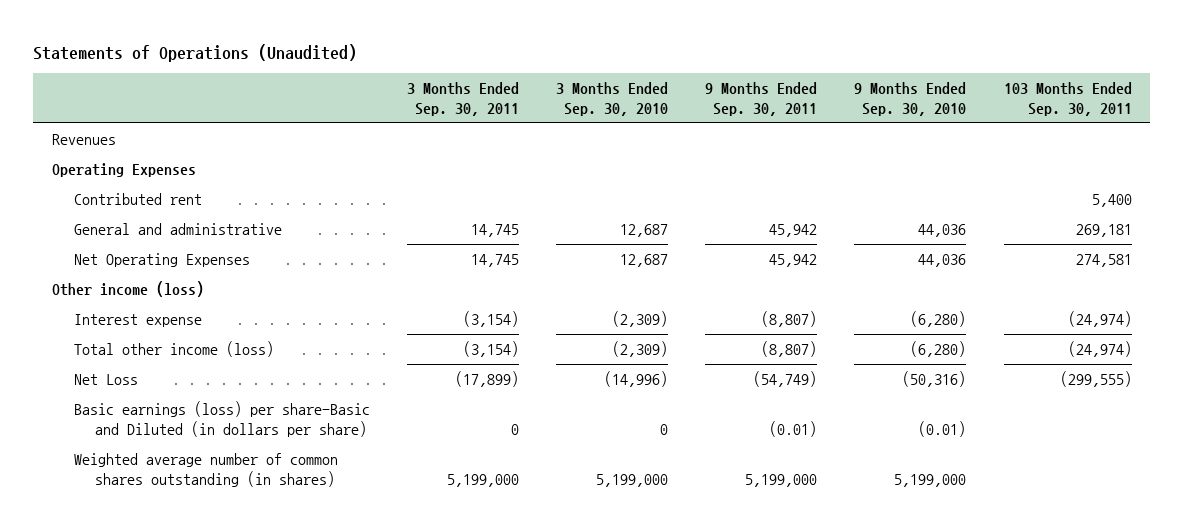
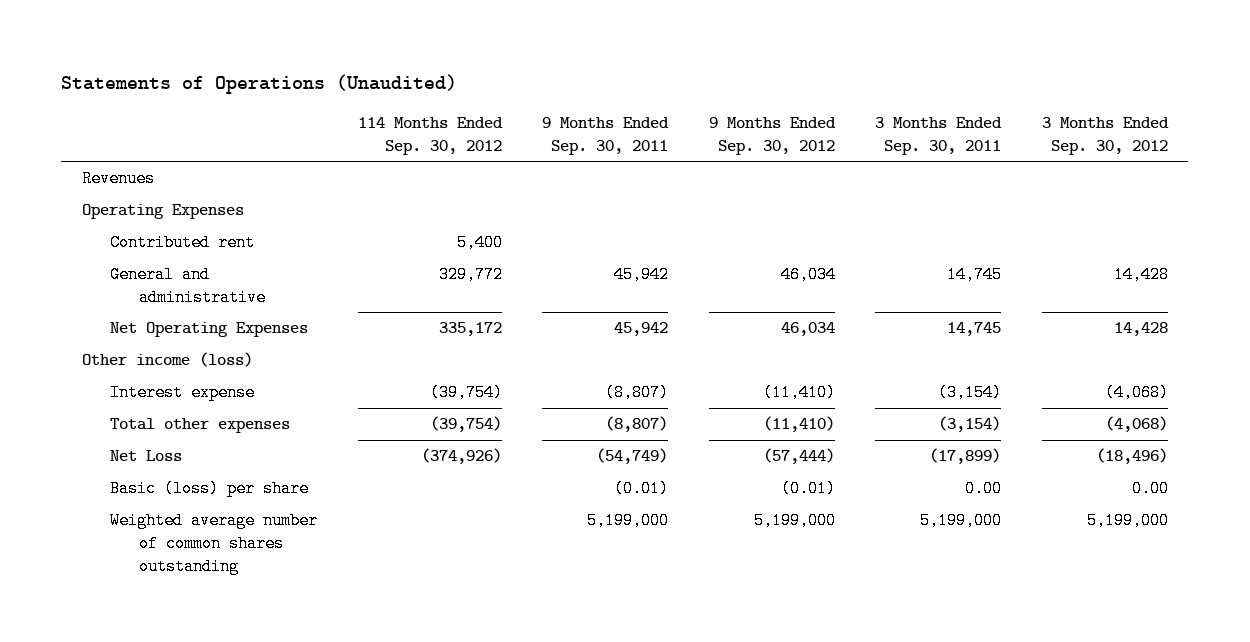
[556,82,669,116] 3 Months Ended Sep. 30, 2010 -> none
[854,82,967,116] 9 Months Ended Sep. 30, 2010 -> none
[1003,82,1132,116] 103 Months Ended Sep. 30, 2011 -> none
none -> [357,117,503,155] 114 Months Ended Sep. 30, 2012
none -> [708,117,836,155] 9 Months Ended Sep. 30, 2012
none -> [1041,117,1169,155] 3 Months Ended Sep. 30, 2012
[73,341,274,358] Total other income (loss) -> [110,418,291,434] Total other expenses
[73,401,370,437] Basic earnings (loss) per share-Basic and Diluted (in dollars per share) -> [110,480,310,498] Basic (loss) per share
[510,423,519,435] 0 -> [965,480,1003,498] 0.00
[73,453,338,487] Weighted average number of common shares outstanding (in shares) -> [110,512,319,575] Weighted average number of common shares outstanding

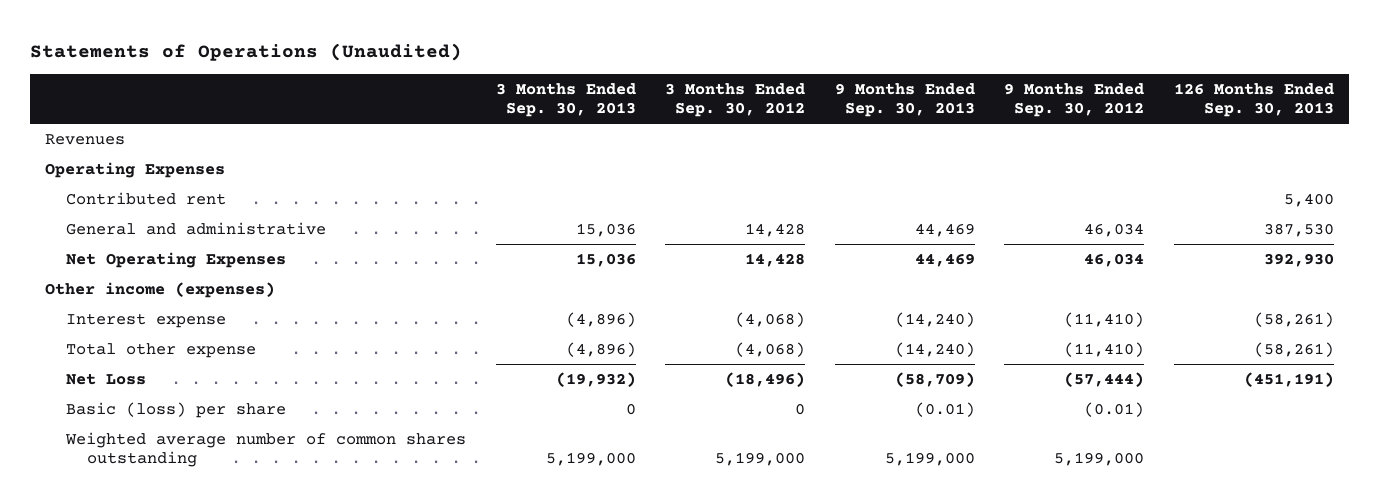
[357,117,503,155] 114 Months Ended Sep. 30, 2012 -> none
[542,117,670,155] 9 Months Ended Sep. 30, 2011 -> none
[875,117,1003,155] 3 Months Ended Sep. 30, 2011 -> none
none -> [495,82,636,118] 3 Months Ended Sep. 30, 2013
none -> [834,82,975,118] 9 Months Ended Sep. 30, 2013
none -> [1173,82,1334,118] 126 Months Ended Sep. 30, 2013
[81,352,253,368] Other income (loss) -> [45,281,276,298] Other income (expenses)
[110,418,291,434] Total other expenses -> [66,342,257,358] Total other expense
[1131,480,1169,498] 0.00 -> [795,402,806,415] 0

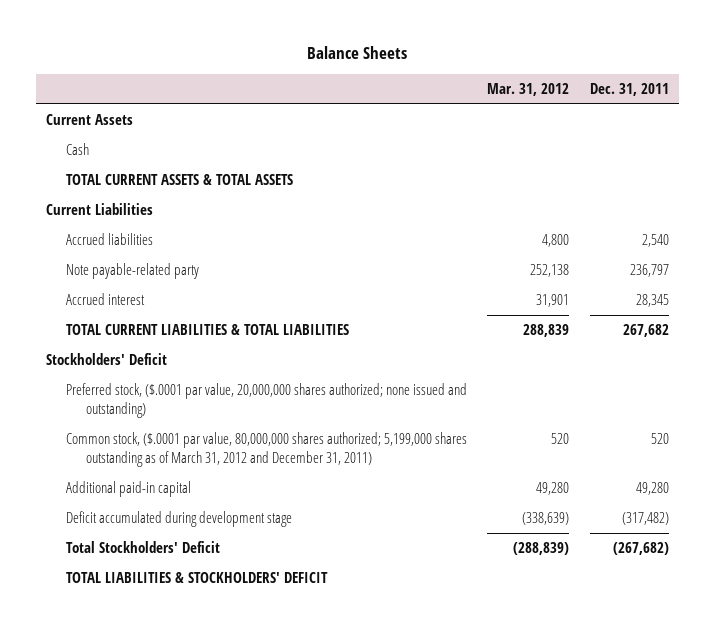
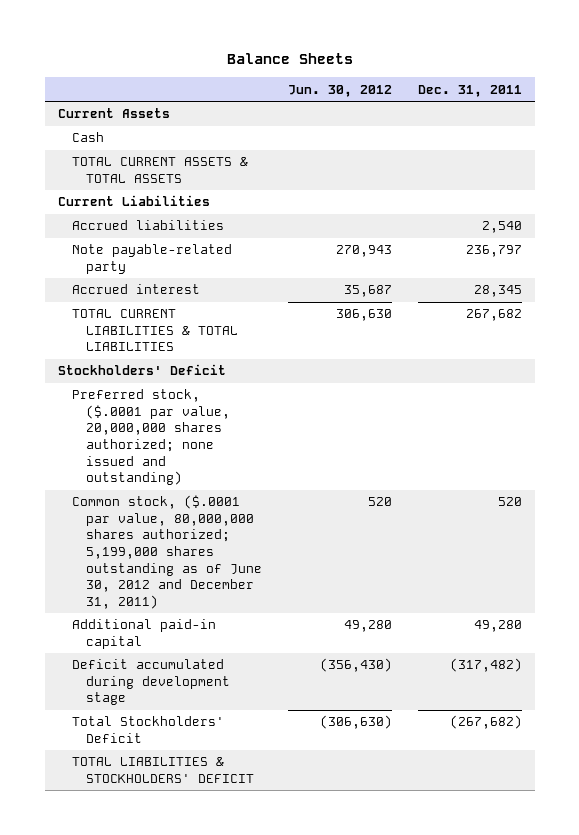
[487,82,570,96] Mar. 31, 2012 -> none
none -> [287,84,392,97] Jun. 30, 2012
[65,432,467,468] Common stock, ($.0001 par value, 80,000,000 shares authorized; 5,199,000 shares outstanding as of March 31, 2012 and December 31, 2011) -> [71,495,262,609] Common stock, ($.0001 par value, 80,000,000 shares authorized; 5,199,000 shares outstanding as of June 30, 2012 and December 31, 2011)

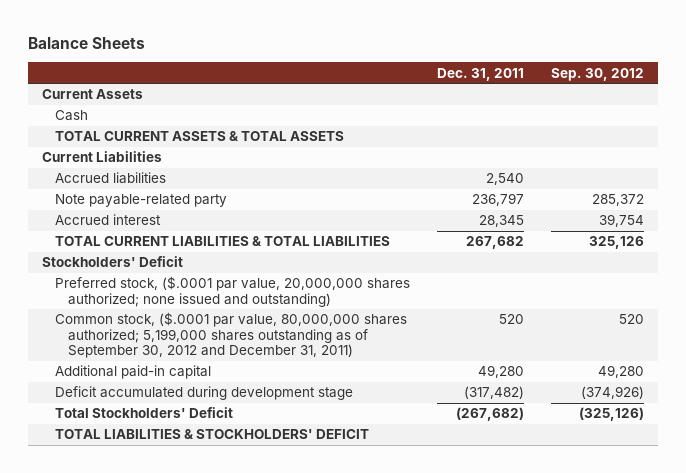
[287,84,392,97] Jun. 30, 2012 -> none
none -> [551,67,645,81] Sep. 30, 2012
[71,495,262,609] Common stock, ($.0001 par value, 80,000,000 shares authorized; 5,199,000 shares outstanding as of June 30, 2012 and December 31, 2011) -> [54,312,407,359] Common stock, ($.0001 par value, 80,000,000 shares authorized; 5,199,000 shares outstanding as of September 30, 2012 and December 31, 2011)

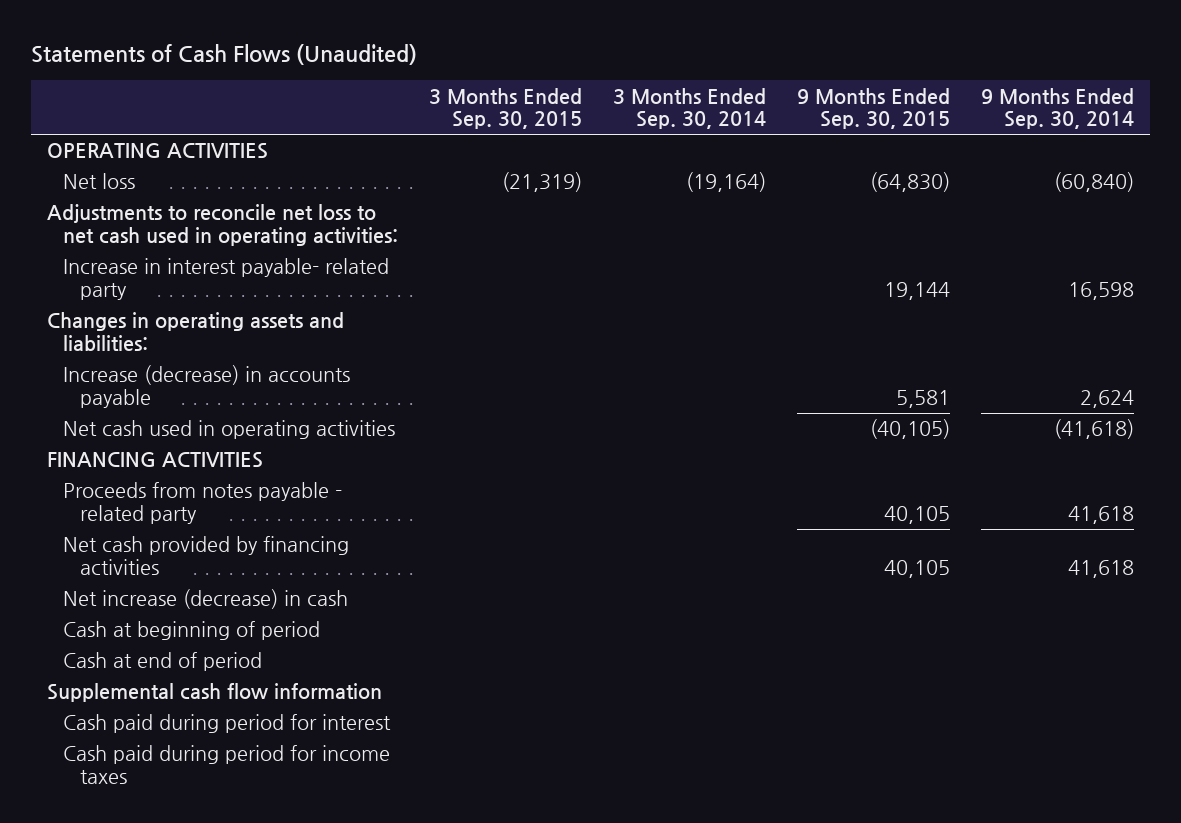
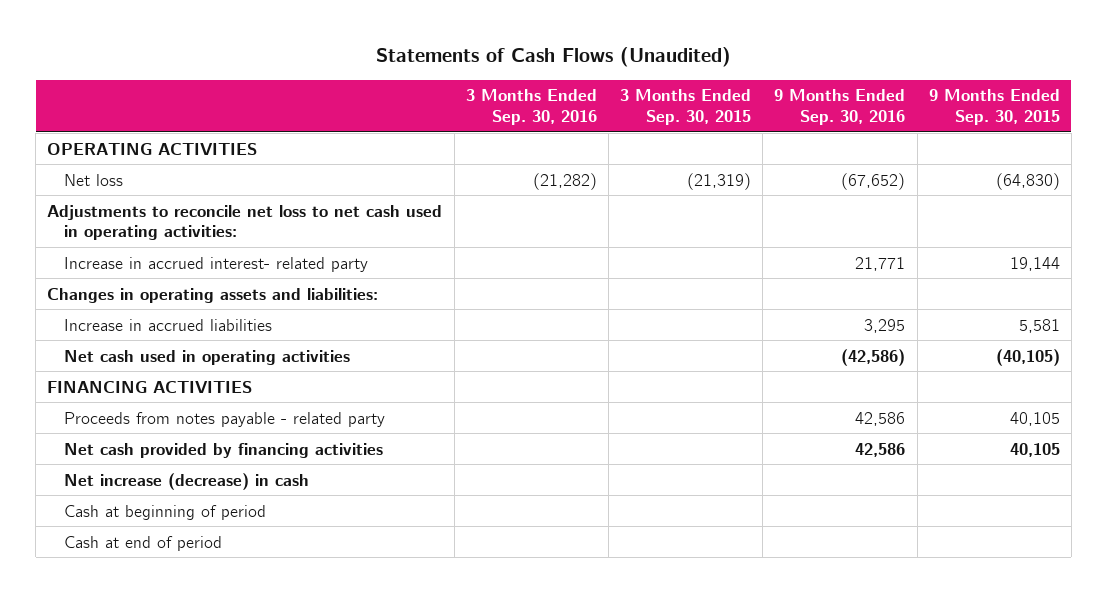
[613,87,767,130] 3 Months Ended Sep. 30, 2014 -> none
[981,87,1135,130] 9 Months Ended Sep. 30, 2014 -> none
none -> [465,89,597,125] 3 Months Ended Sep. 30, 2016
none -> [774,89,906,125] 9 Months Ended Sep. 30, 2016
[63,258,390,300] Increase in interest payable- related party -> [64,256,369,272] Increase in accrued interest- related party
[63,365,351,408] Increase (decrease) in accounts payable -> [64,318,273,331] Increase in accrued liabilities
[46,683,382,703] Supplemental cash flow information -> none
[63,714,392,734] Cash paid during period for interest -> none
[63,745,391,784] Cash paid during period for income taxes -> none

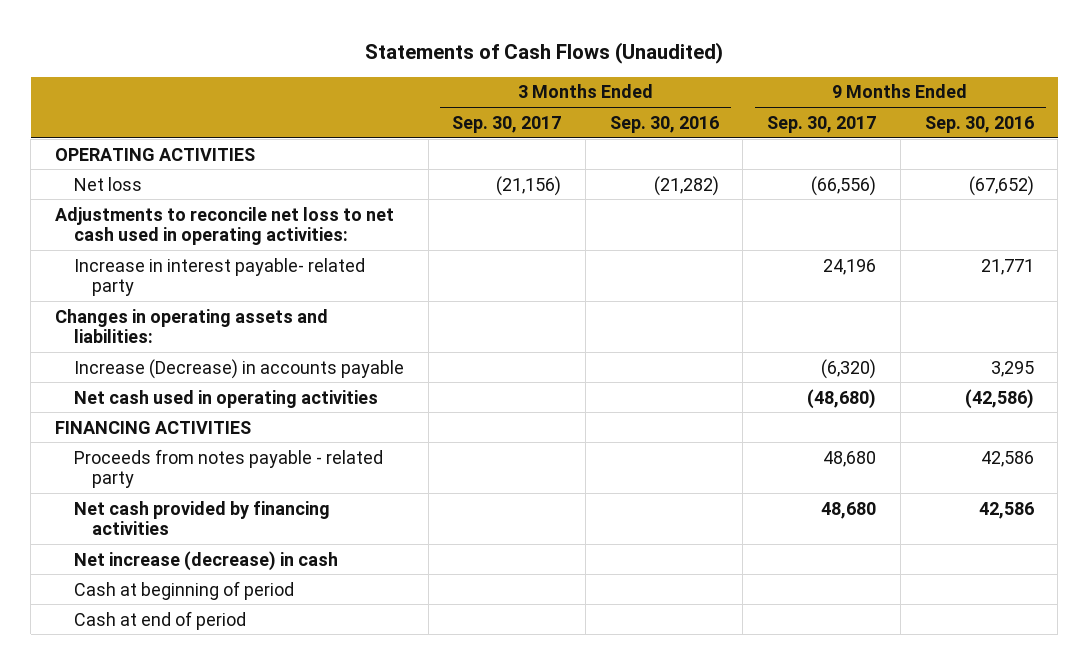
[620,89,752,125] 3 Months Ended Sep. 30, 2015 -> none
[928,89,1060,125] 9 Months Ended Sep. 30, 2015 -> none
none -> [452,115,562,133] Sep. 30, 2017
none -> [767,115,877,133] Sep. 30, 2017
[64,256,369,272] Increase in accrued interest- related party -> [73,257,365,297] Increase in interest payable- related party
[64,318,273,331] Increase in accrued liabilities -> [73,358,404,379] Increase (Decrease) in accounts payable

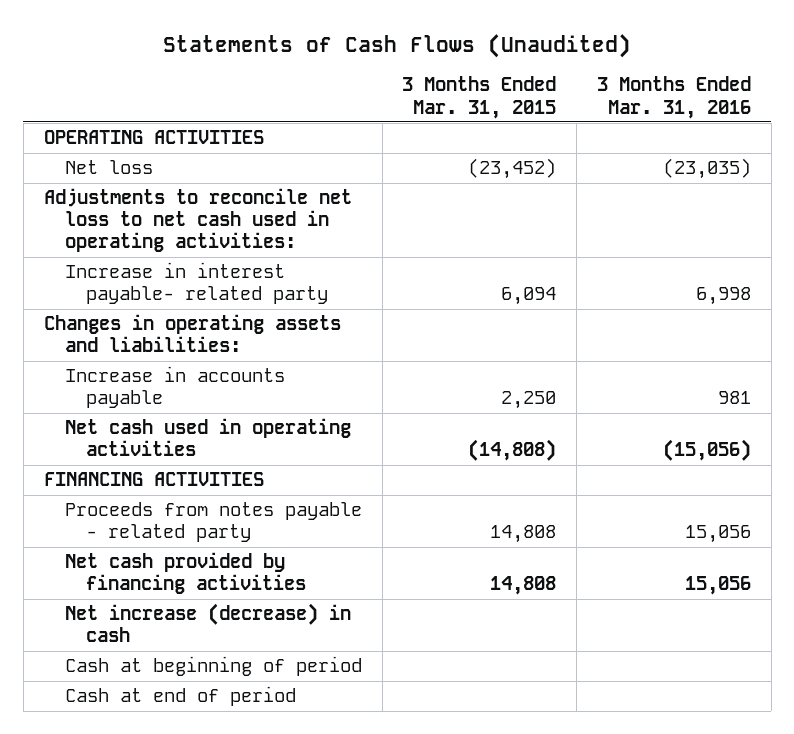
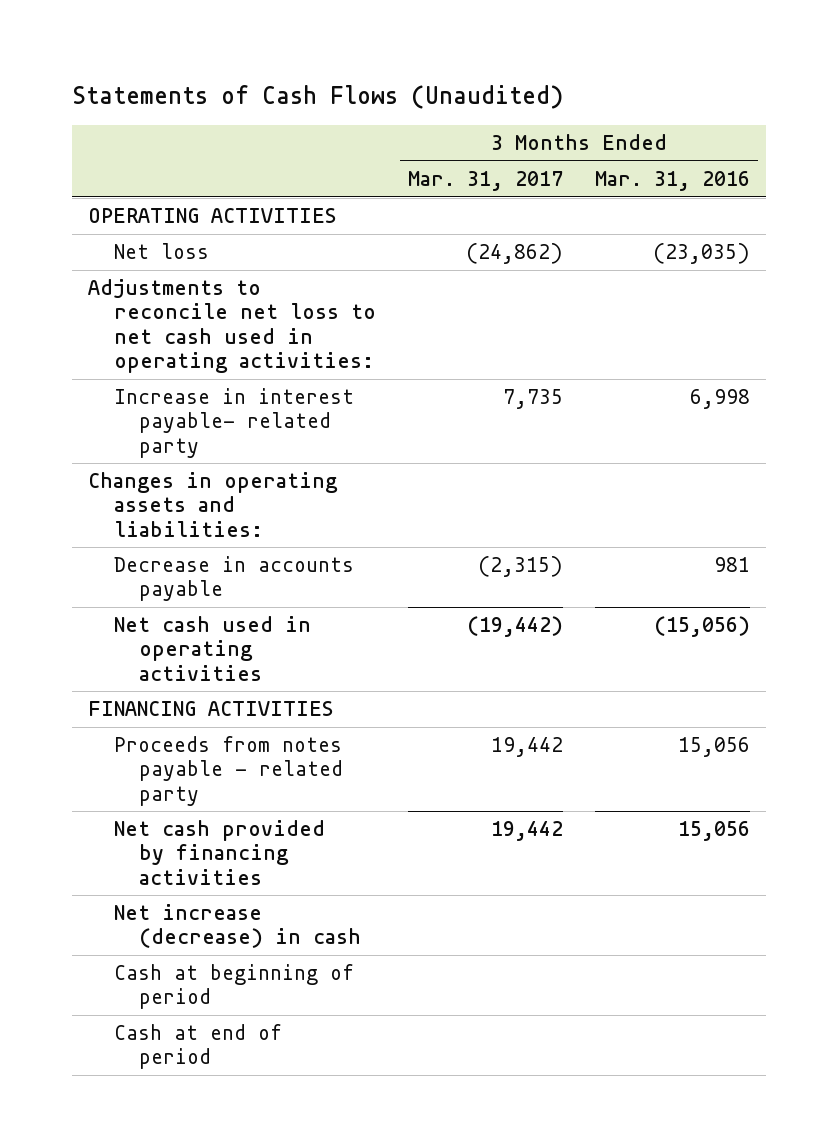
[402,76,557,119] 3 Months Ended Mar. 31, 2015 -> none
none -> [407,170,563,191] Mar. 31, 2017
[64,366,285,409] Increase in accounts payable -> [113,556,354,602] Decrease in accounts payable

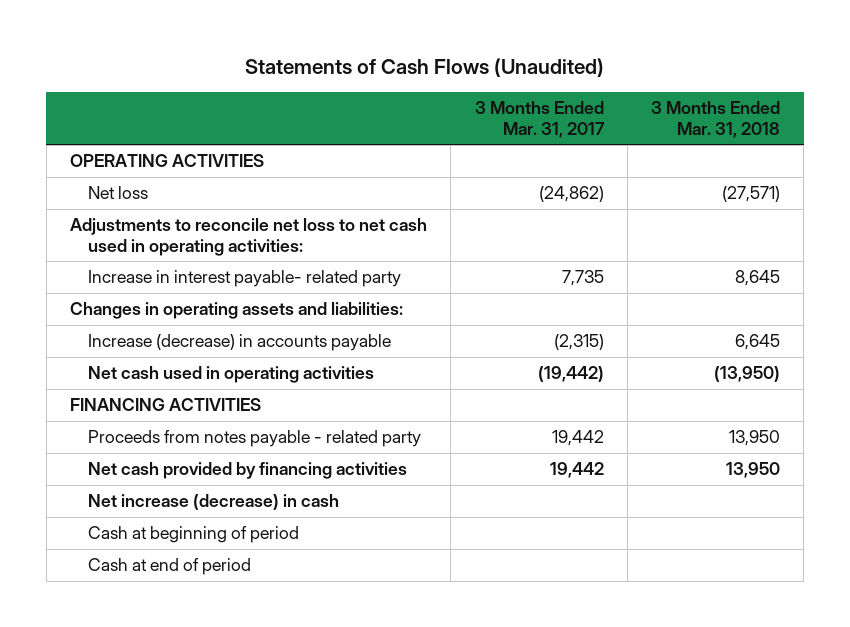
[594,170,750,191] Mar. 31, 2016 -> none
none -> [651,101,781,138] 3 Months Ended Mar. 31, 2018
[113,556,354,602] Decrease in accounts payable -> [88,334,392,352] Increase (decrease) in accounts payable

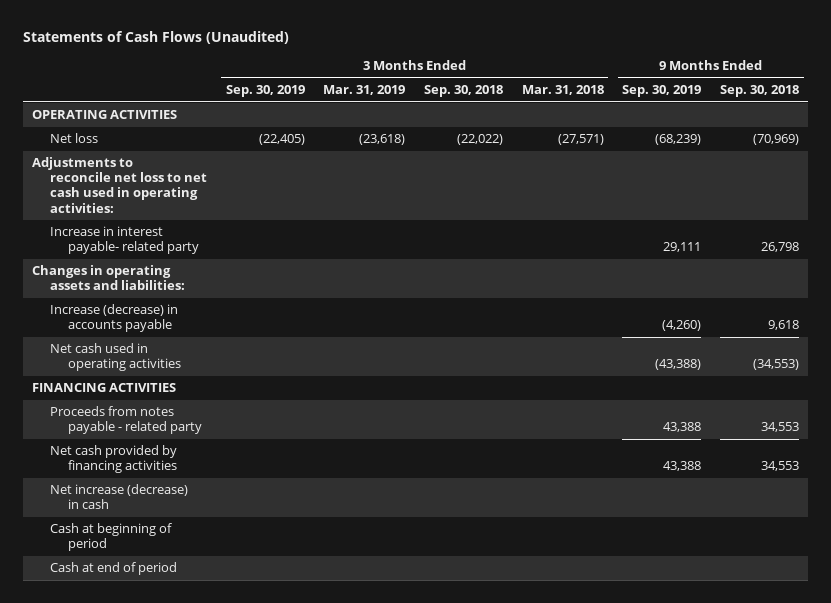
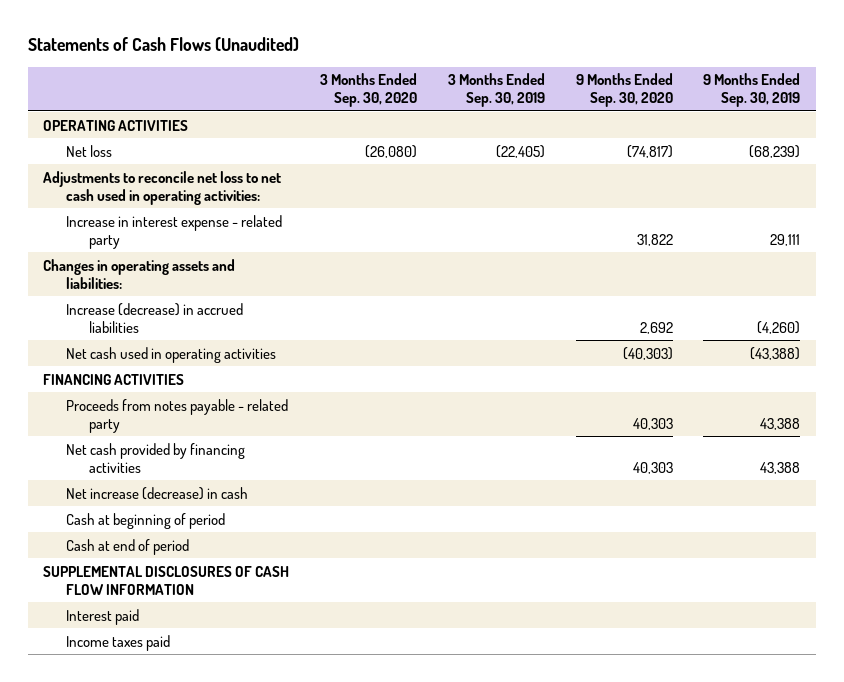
[323,85,406,96] Mar. 31, 2019 -> none
[424,85,504,98] Sep. 30, 2018 -> none
[521,85,604,96] Mar. 31, 2018 -> none
[720,85,800,98] Sep. 30, 2018 -> none
none -> [320,73,418,108] 3 Months Ended Sep. 30, 2020
none -> [575,73,673,108] 9 Months Ended Sep. 30, 2020
[50,226,200,255] Increase in interest payable- related party -> [66,214,283,249] Increase in interest expense - related party
[50,304,179,333] Increase (decrease) in accounts payable -> [66,302,244,333] Increase (decrease) in accrued liabilities
none -> [43,565,290,595] SUPPLEMENTAL DISCLOSURES OF CASH FLOW INFORMATION
none -> [66,608,140,625] Interest paid
none -> [66,634,171,651] Income taxes paid

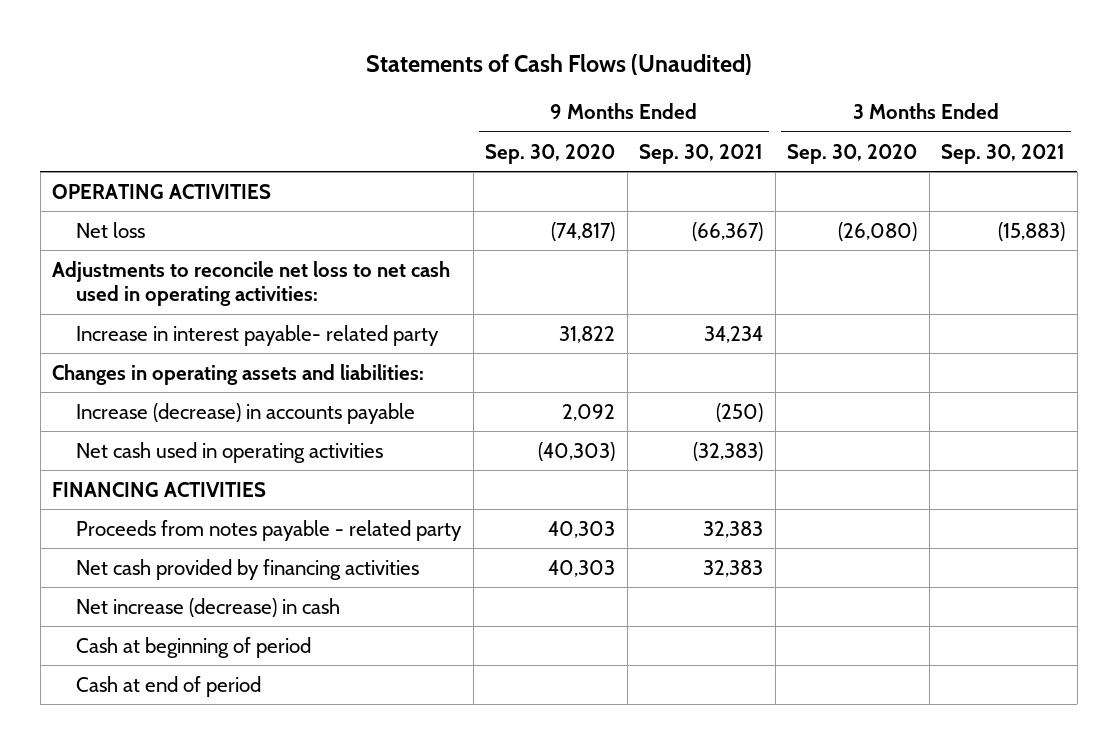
[447,73,545,108] 3 Months Ended Sep. 30, 2019 -> none
[703,73,801,108] 9 Months Ended Sep. 30, 2019 -> none
none -> [639,143,764,164] Sep. 30, 2021
none -> [941,143,1066,164] Sep. 30, 2021
[66,214,283,249] Increase in interest expense - related party -> [75,324,439,346] Increase in interest payable- related party
[66,302,244,333] Increase (decrease) in accrued liabilities -> none
none -> [75,402,415,424] Increase (decrease) in accounts payable
[43,565,290,595] SUPPLEMENTAL DISCLOSURES OF CASH FLOW INFORMATION -> none
[66,608,140,625] Interest paid -> none
[66,634,171,651] Income taxes paid -> none

